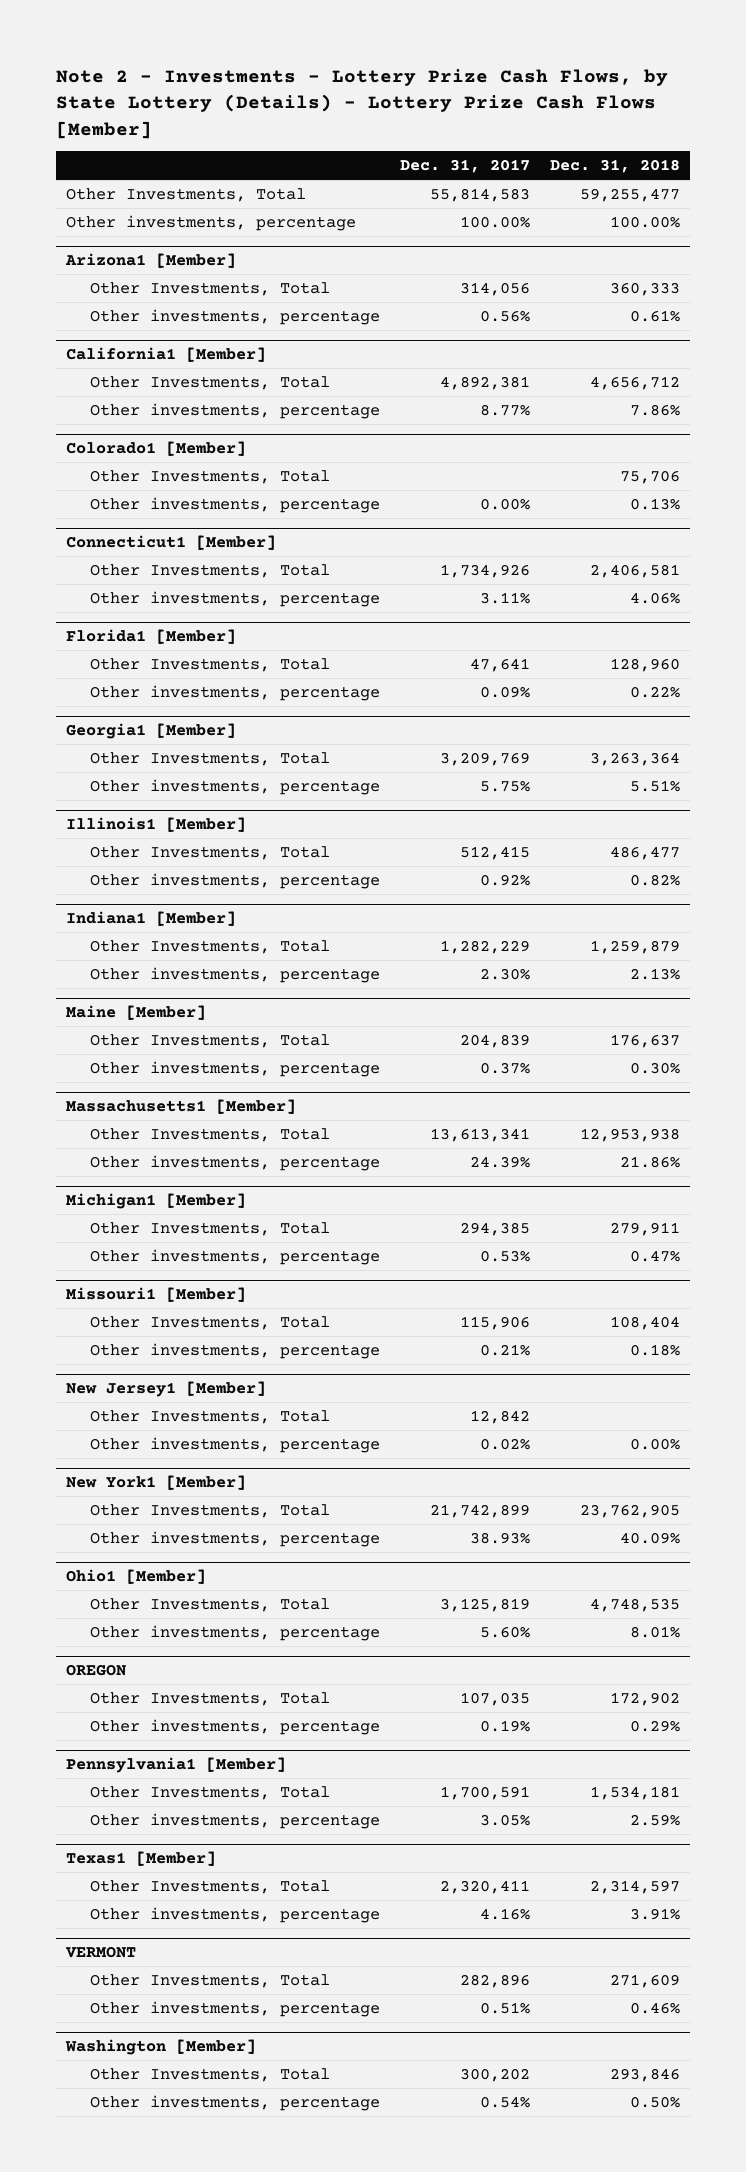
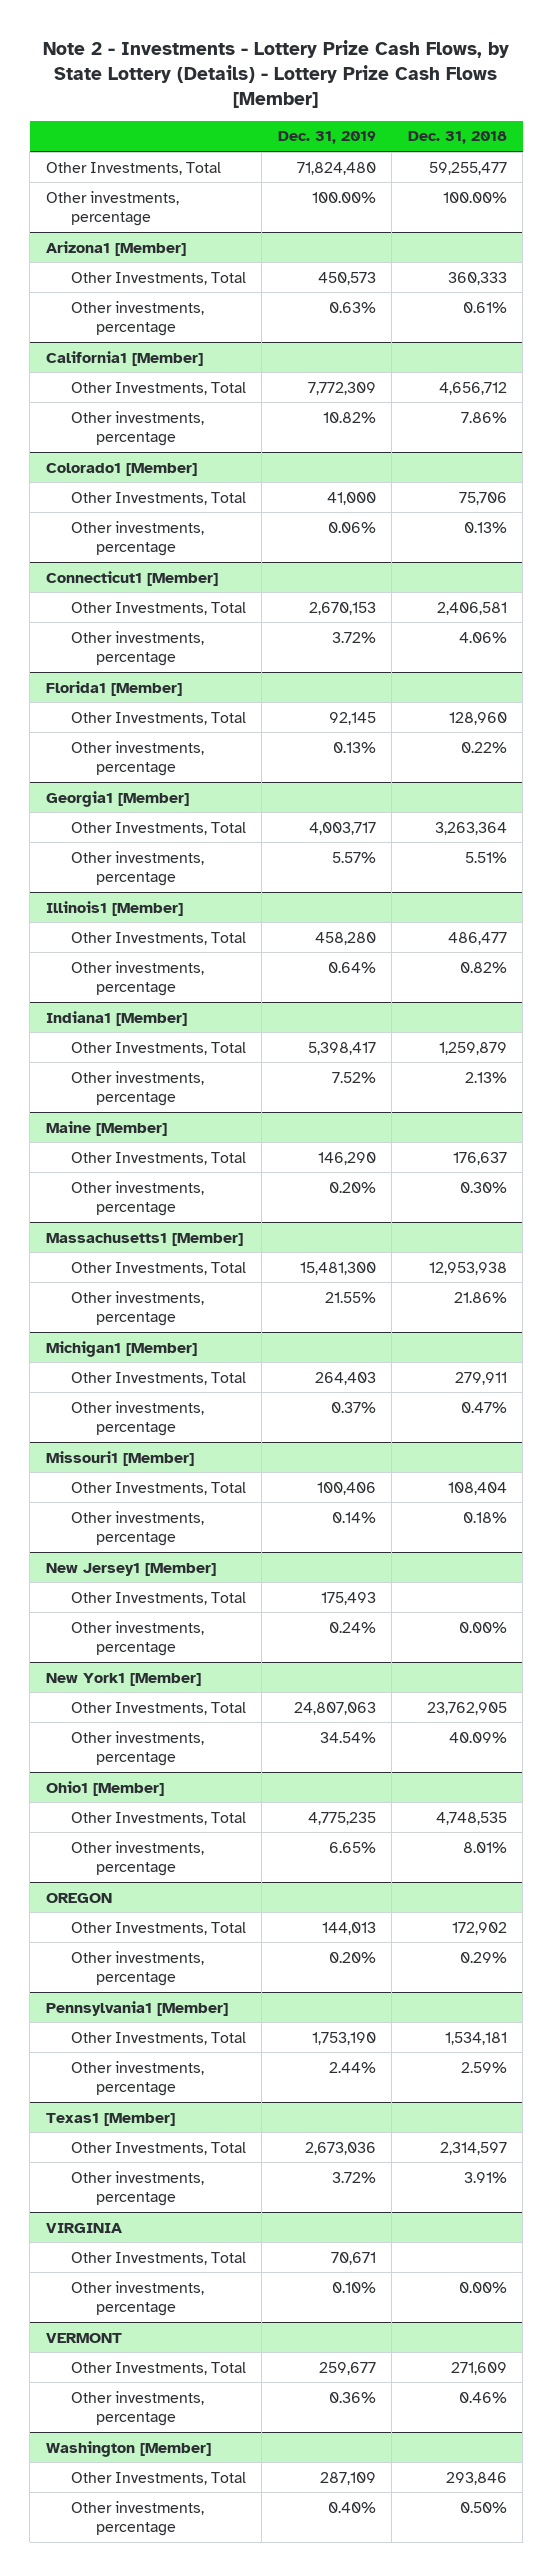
[399,159,530,174] Dec. 31, 2017 -> none
none -> [277,131,376,145] Dec. 31, 2019
none -> [45,2222,122,2233] VIRGINIA
none -> [70,2251,246,2265] Other Investments, Total
none -> [70,2280,204,2317] Other investments, percentage

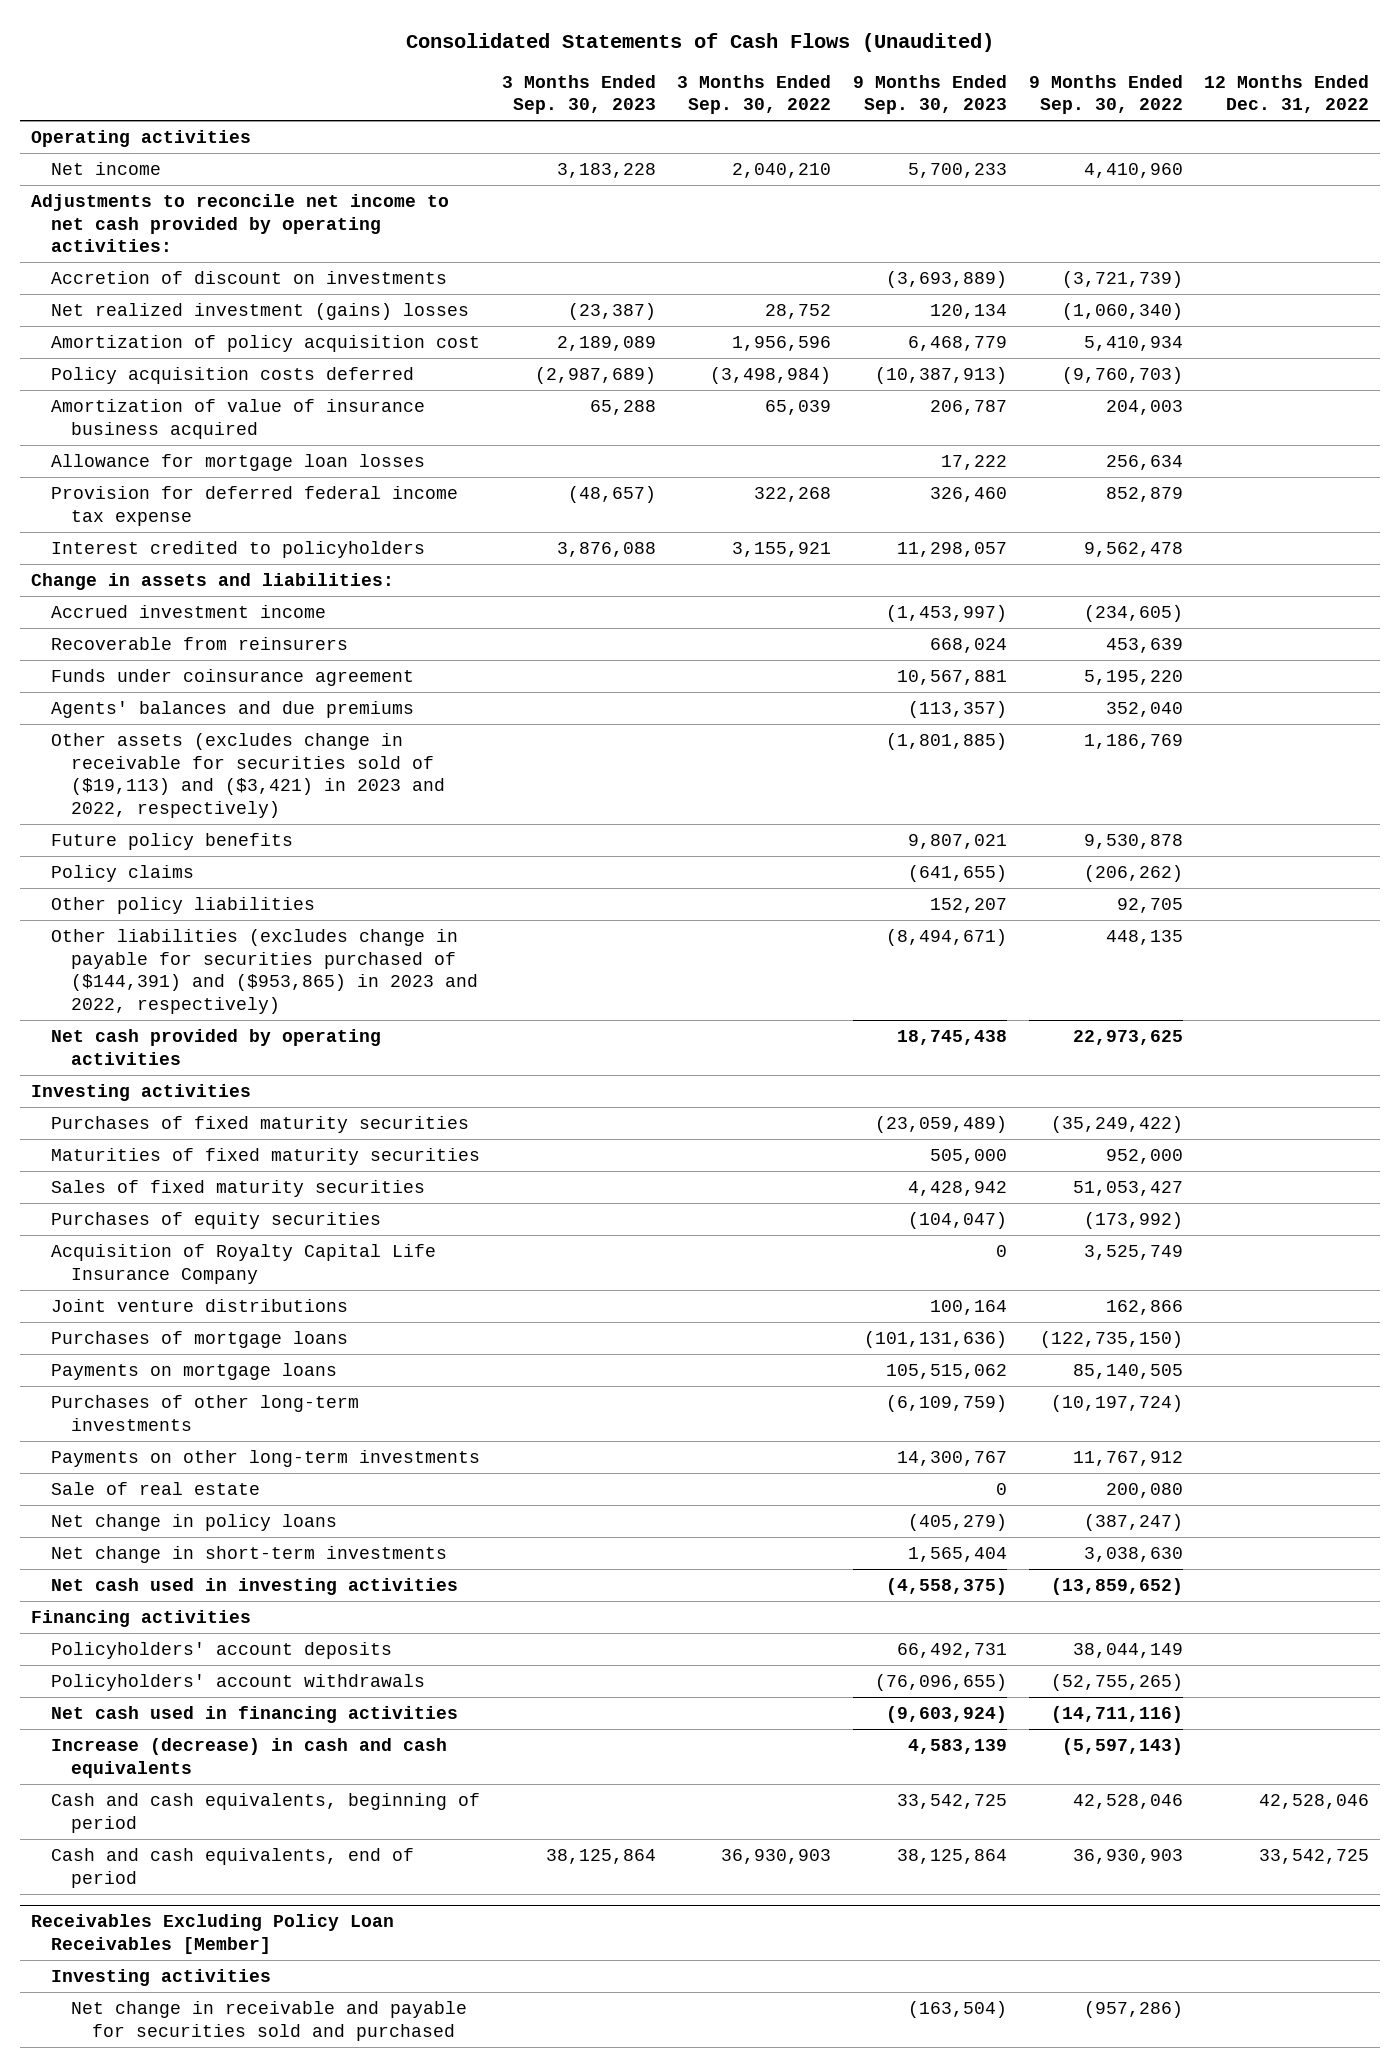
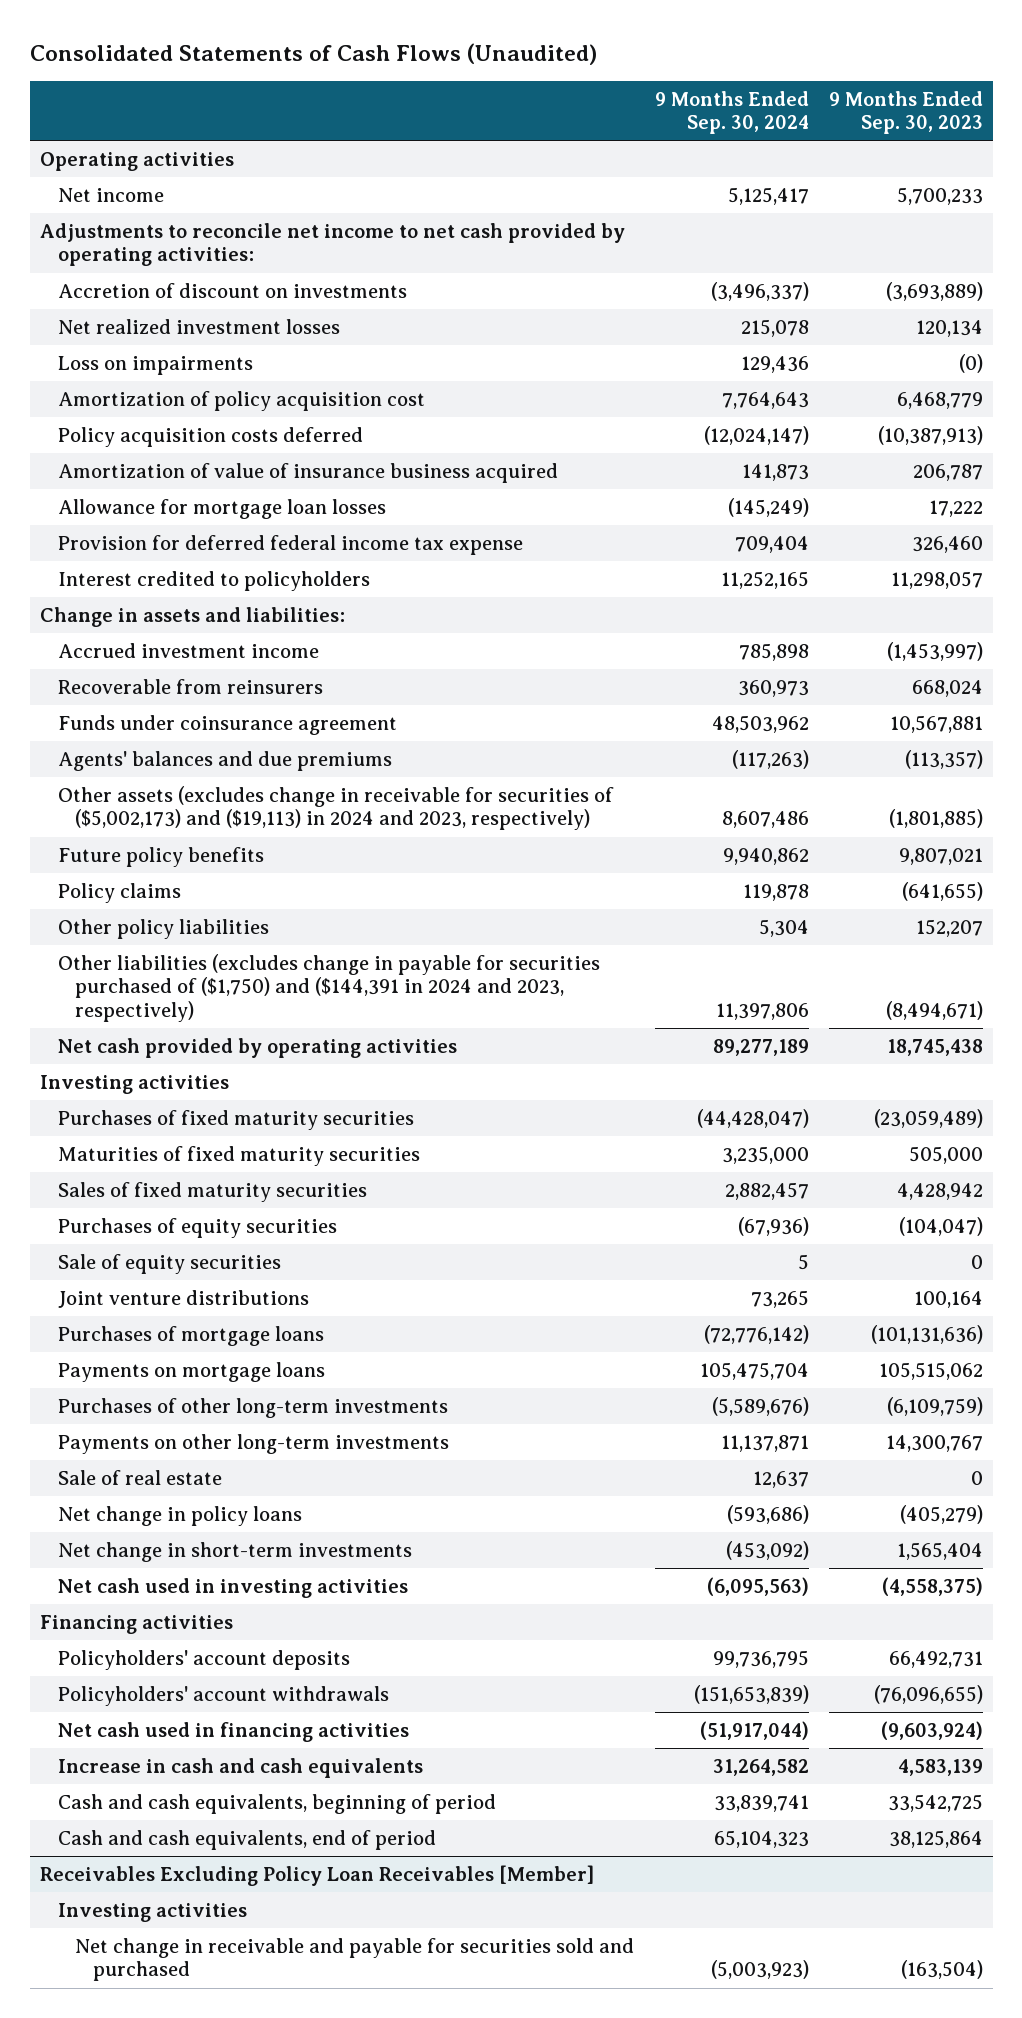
[501,74,656,115] 3 Months Ended Sep. 30, 2023 -> none
[677,74,832,115] 3 Months Ended Sep. 30, 2022 -> none
[1028,74,1183,115] 9 Months Ended Sep. 30, 2022 -> none
[1204,74,1370,114] 12 Months Ended Dec. 31, 2022 -> none
none -> [654,90,809,134] 9 Months Ended Sep. 30, 2024
[50,302,469,320] Net realized investment (gains) losses -> [57,318,340,334] Net realized investment losses
none -> [57,355,253,375] Loss on impairments
[50,732,446,818] Other assets (excludes change in receivable for securities sold of ($19,113) and ($3,421) in 2023 and 2022, respectively) -> [57,785,614,831] Other assets (excludes change in receivable for securities of ($5,002,173) and ($19,113) in 2024 and 2023, respectively)
[50,928,479,1014] Other liabilities (excludes change in payable for securities purchased of ($144,391) and ($953,865) in 2023 and 2022, respectively) -> [57,953,600,1022] Other liabilities (excludes change in payable for securities purchased of ($1,750) and ($144,391 in 2024 and 2023, respectively)
[50,1243,436,1284] Acquisition of Royalty Capital Life Insurance Company -> none
none -> [57,1253,281,1274] Sale of equity securities
[50,1737,447,1778] Increase (decrease) in cash and cash equivalents -> [57,1757,423,1778] Increase in cash and cash equivalents

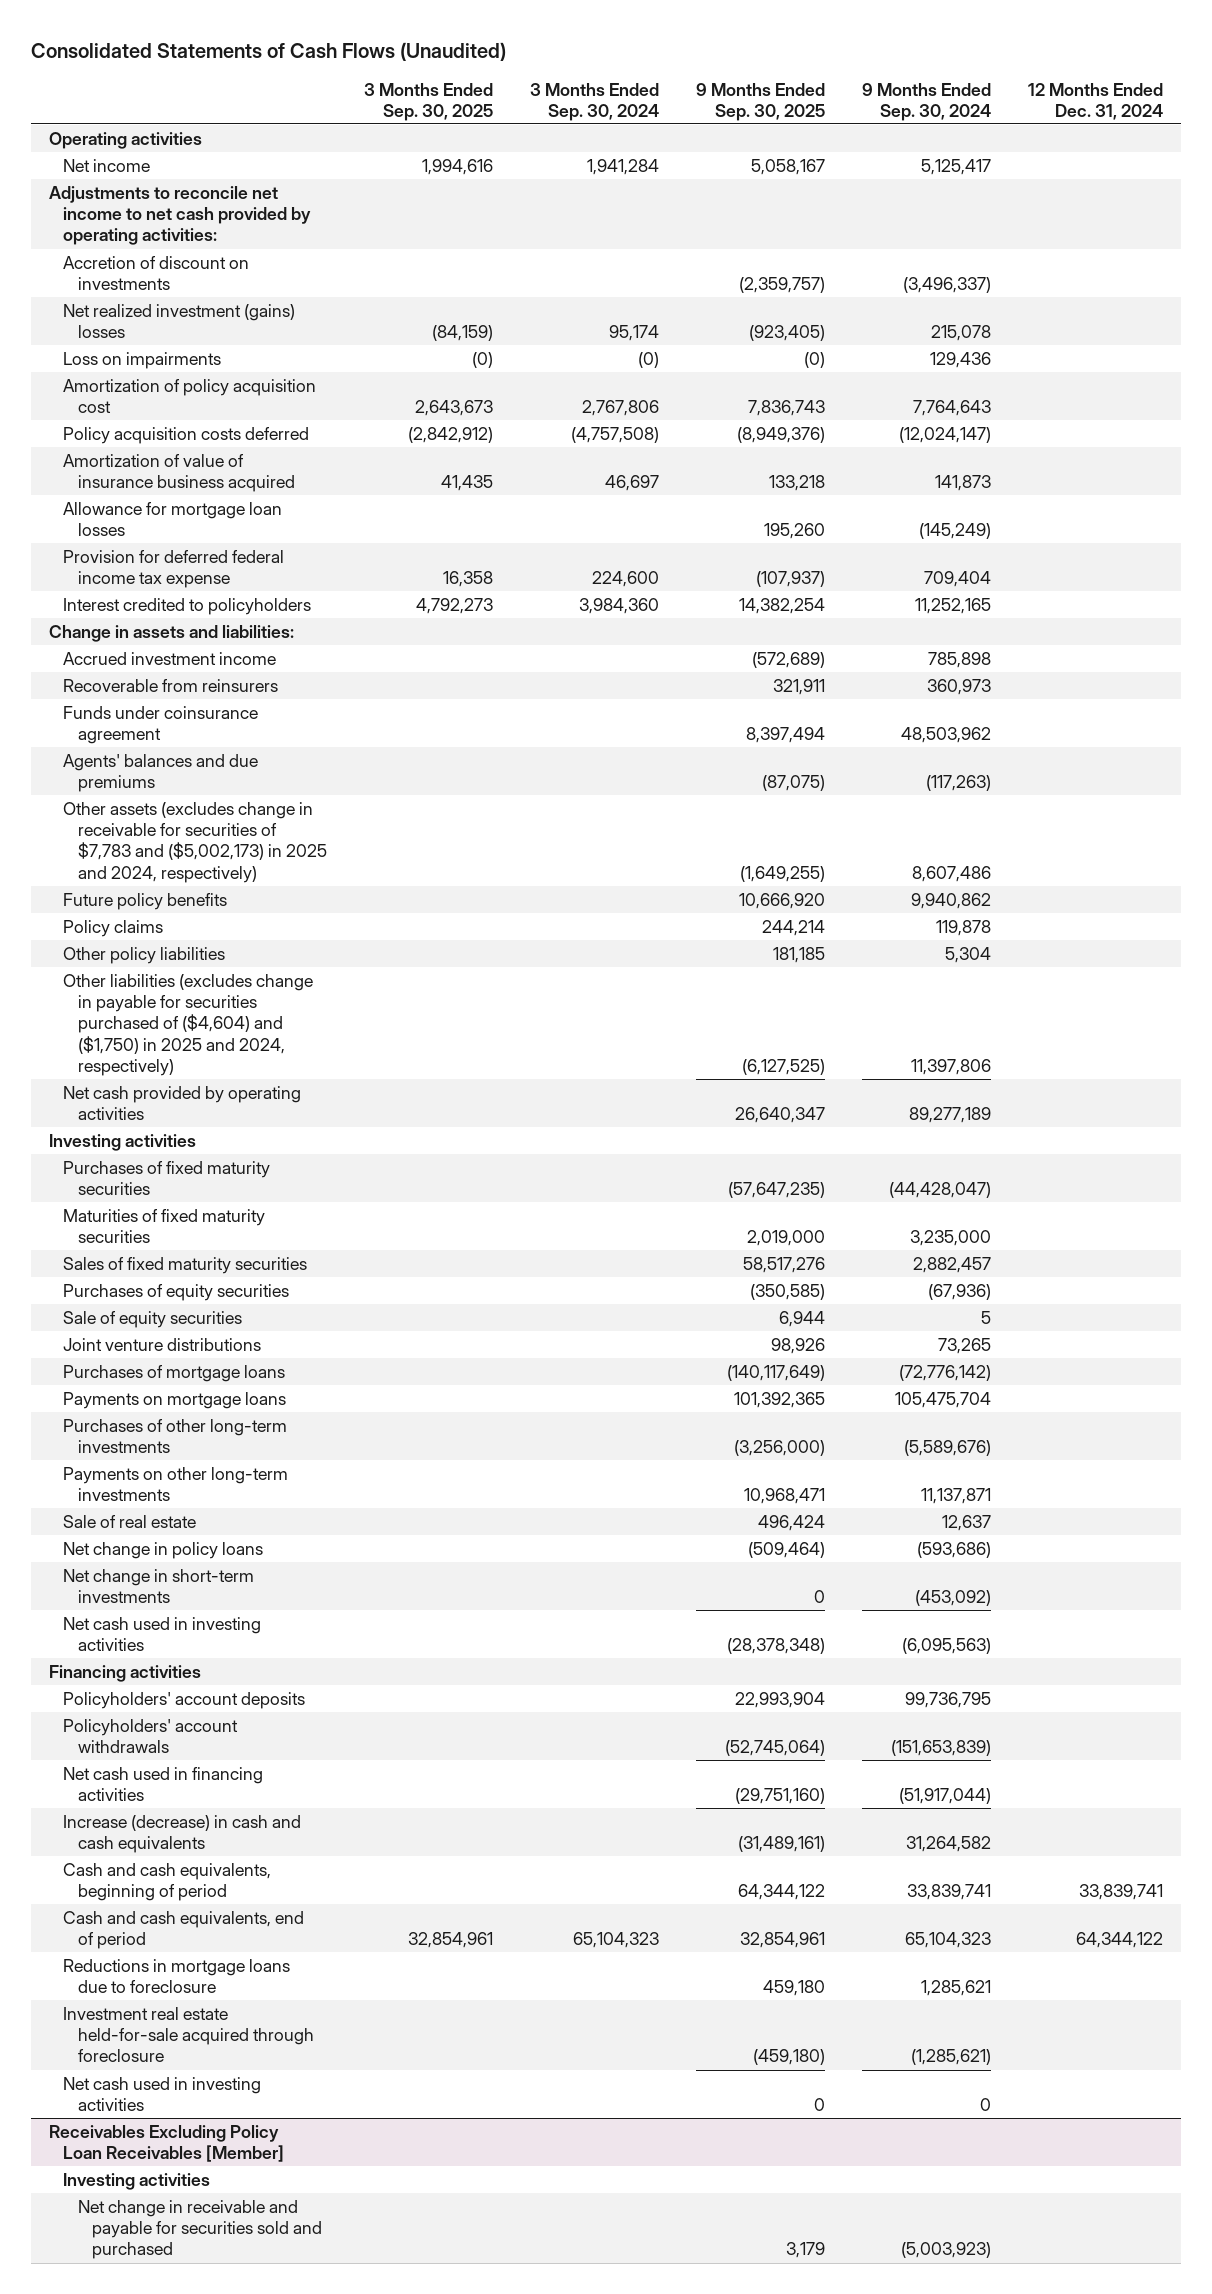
[828,90,983,134] 9 Months Ended Sep. 30, 2023 -> none
none -> [363,82,493,121] 3 Months Ended Sep. 30, 2025
none -> [529,82,659,121] 3 Months Ended Sep. 30, 2024
none -> [695,82,825,121] 9 Months Ended Sep. 30, 2025
none -> [1027,82,1163,120] 12 Months Ended Dec. 31, 2024
[57,318,340,334] Net realized investment losses -> [63,303,296,339] Net realized investment (gains) losses
[57,785,614,831] Other assets (excludes change in receivable for securities of ($5,002,173) and ($19,113) in 2024 and 2023, respectively) -> [63,801,327,883] Other assets (excludes change in receivable for securities of $7,783 and ($5,002,173) in 2025 and 2024, respectively)
[57,953,600,1022] Other liabilities (excludes change in payable for securities purchased of ($1,750) and ($144,391 in 2024 and 2023, respectively) -> [63,973,314,1076] Other liabilities (excludes change in payable for securities purchased of ($4,604) and ($1,750) in 2025 and 2024, respectively)
[57,1757,423,1778] Increase in cash and cash equivalents -> [63,1814,302,1854] Increase (decrease) in cash and cash equivalents
none -> [63,1958,291,1994] Reductions in mortgage loans due to foreclosure
none -> [63,2006,314,2063] Investment real estate held-for-sale acquired through foreclosure
none -> [63,2076,262,2112] Net cash used in investing activities

